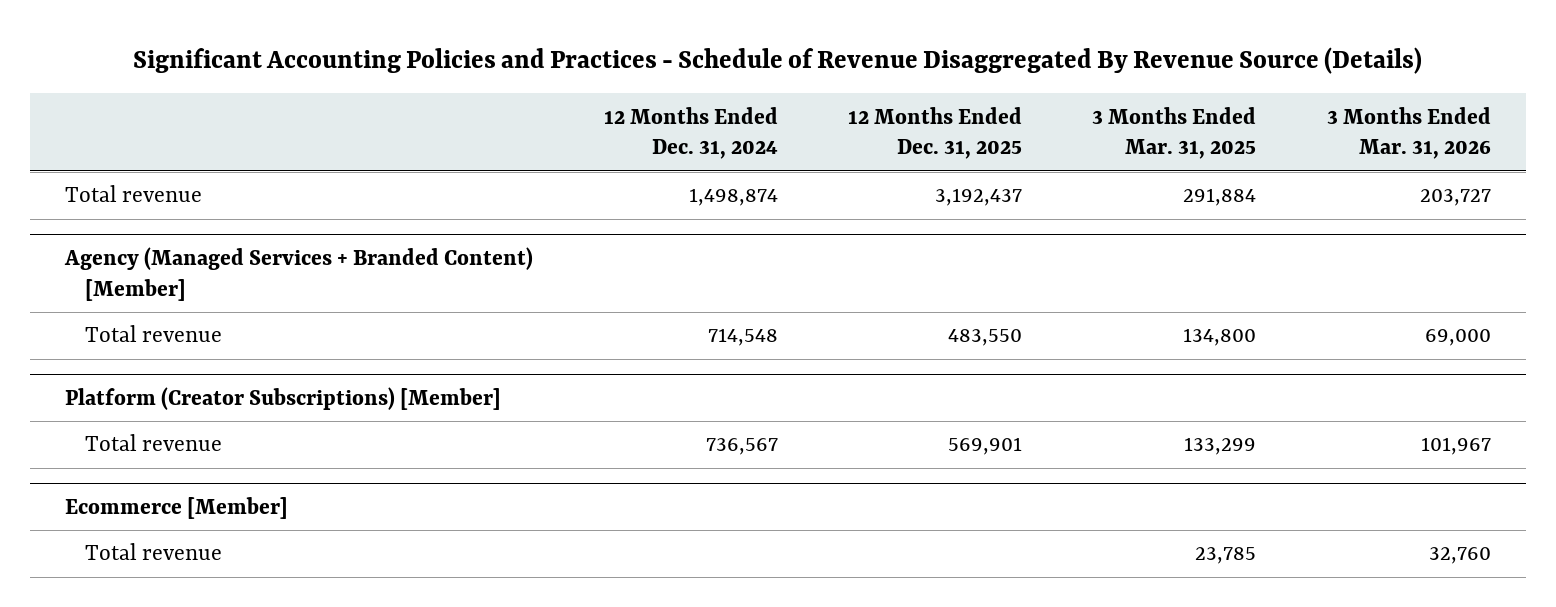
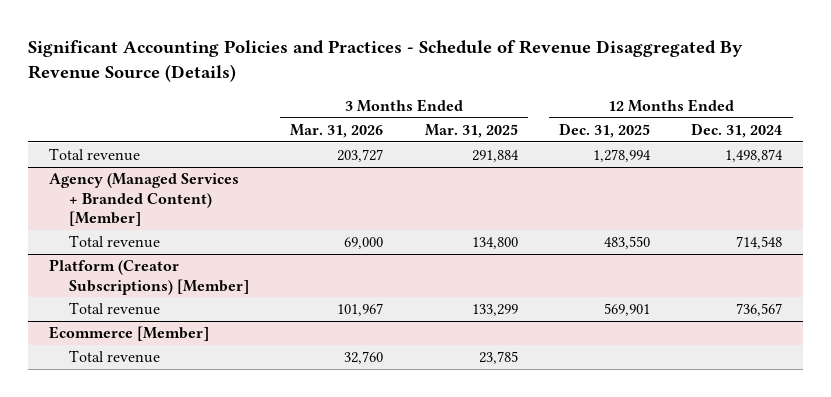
[935,188,1023,207] 3,192,437 -> [592,149,651,163] 1,278,994

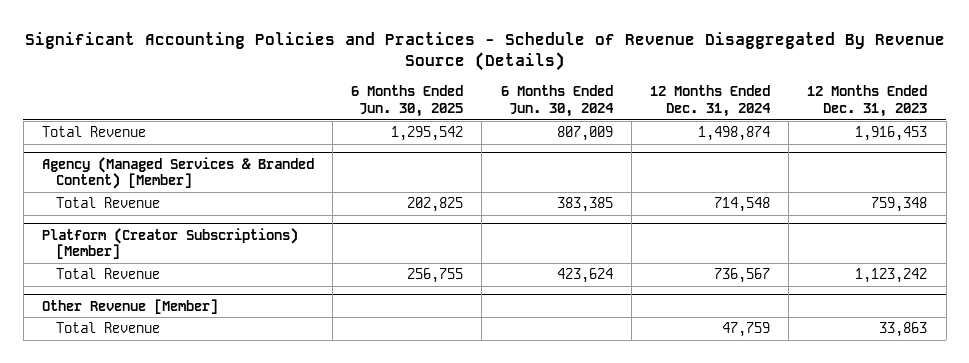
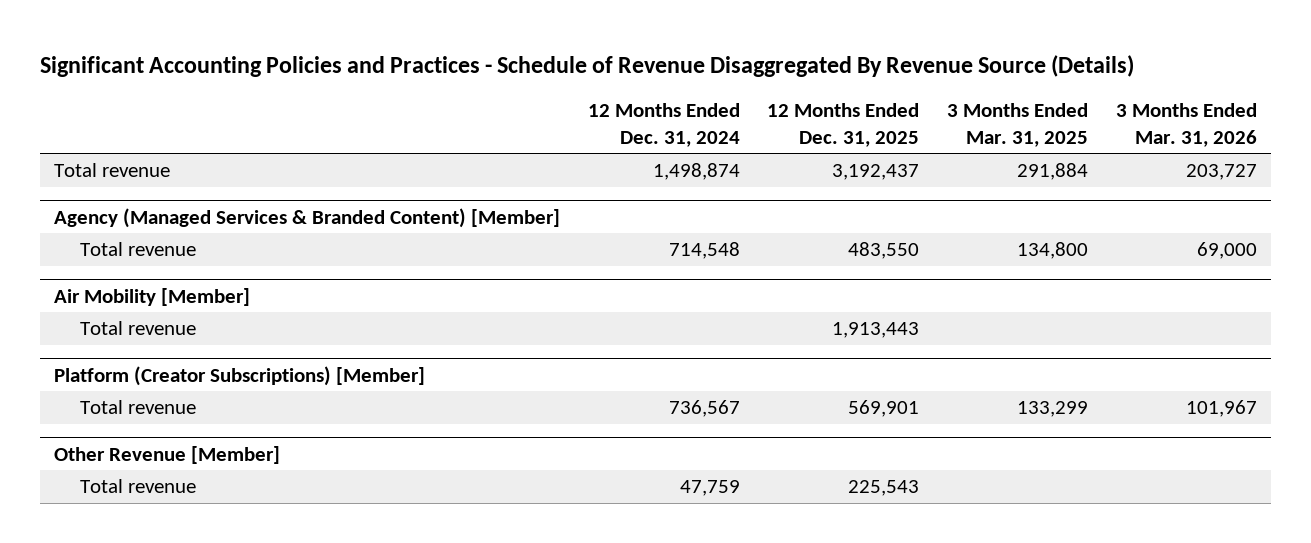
[351,85,464,118] 6 Months Ended Jun. 30, 2025 -> none
[500,85,614,118] 6 Months Ended Jun. 30, 2024 -> none
[807,85,928,118] 12 Months Ended Dec. 31, 2023 -> none
none -> [767,102,920,147] 12 Months Ended Dec. 31, 2025
none -> [947,102,1089,147] 3 Months Ended Mar. 31, 2025
none -> [1115,102,1257,147] 3 Months Ended Mar. 31, 2026
[41,126,146,138] Total Revenue -> [53,163,170,178] Total revenue
[55,197,160,209] Total Revenue -> [79,242,196,257] Total revenue
none -> [53,287,250,306] Air Mobility [Member]
none -> [79,321,196,336] Total revenue
[55,268,160,280] Total Revenue -> [79,400,196,415] Total revenue
[55,322,160,334] Total Revenue -> [79,479,196,494] Total revenue

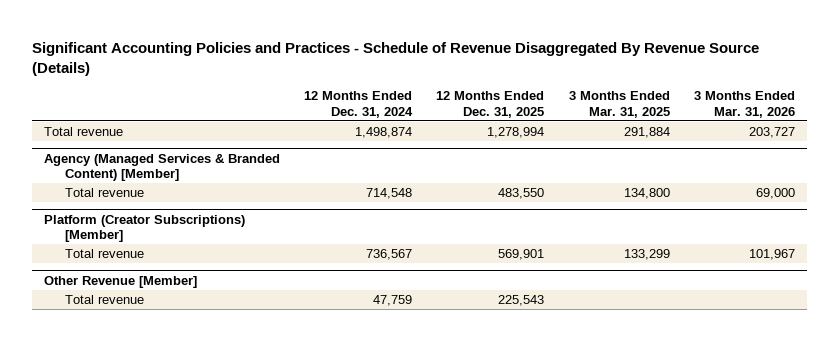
[832,164,920,181] 3,192,437 -> [487,126,545,138] 1,278,994
[53,287,250,306] Air Mobility [Member] -> none
[79,321,196,336] Total revenue -> none

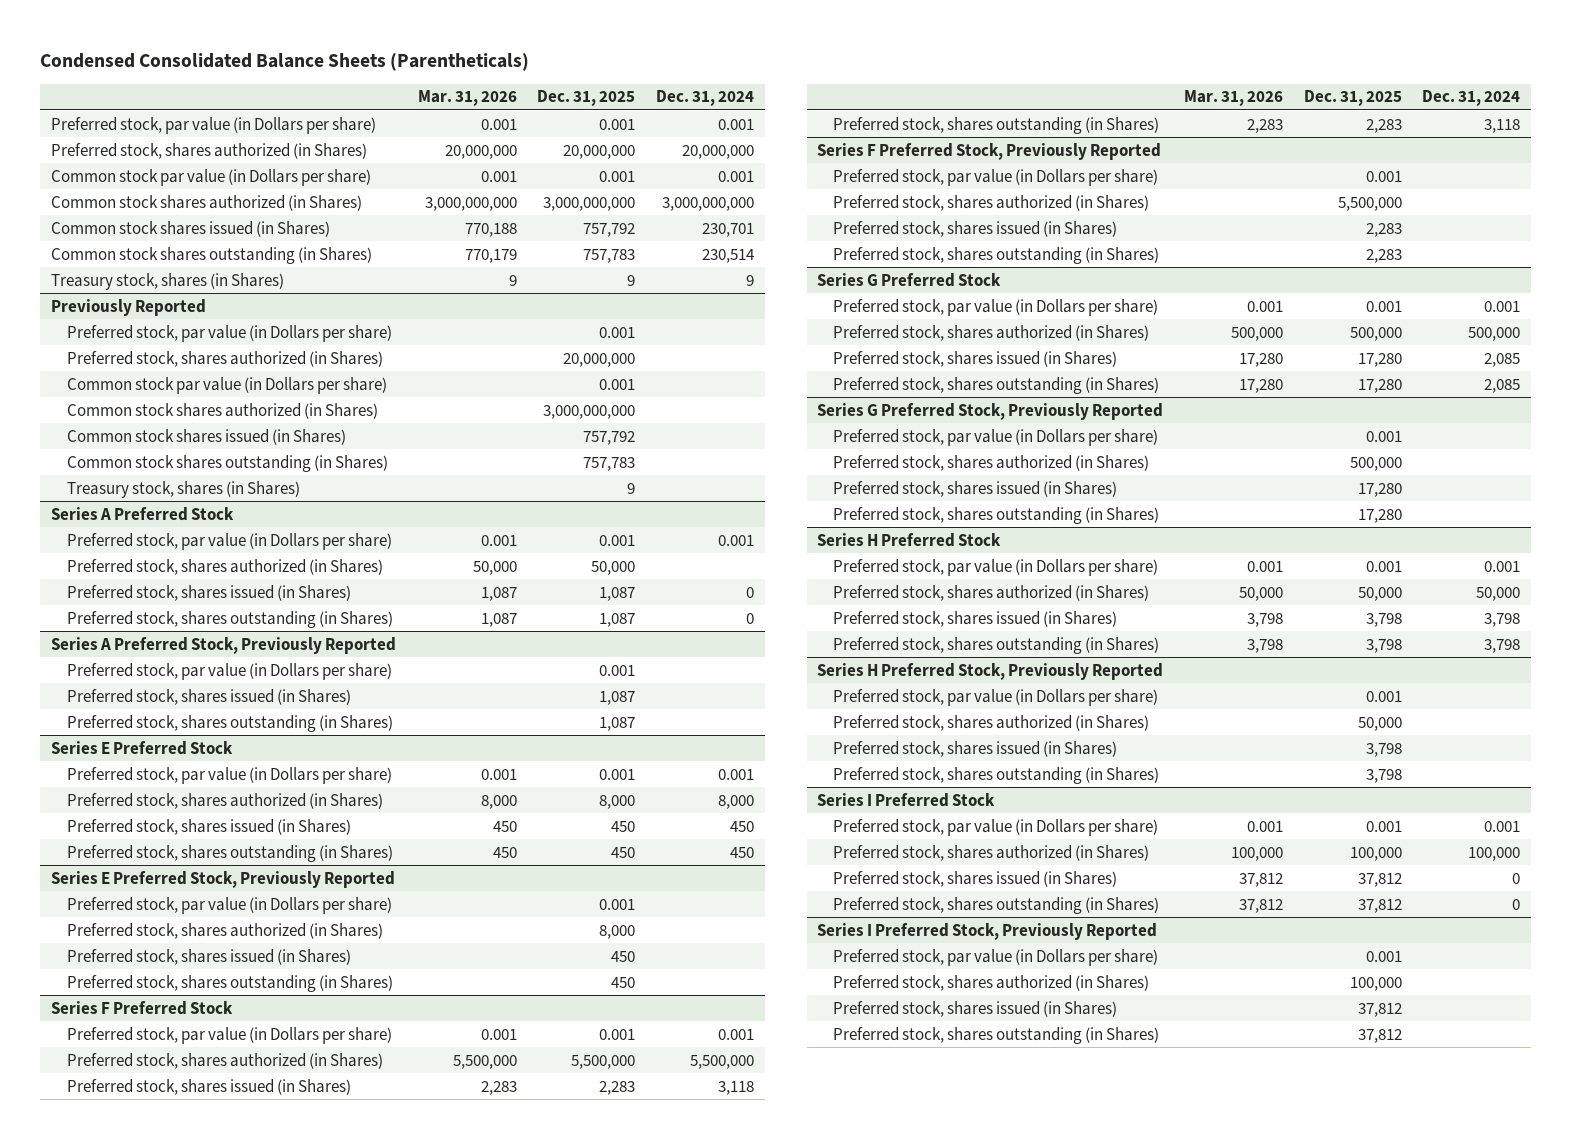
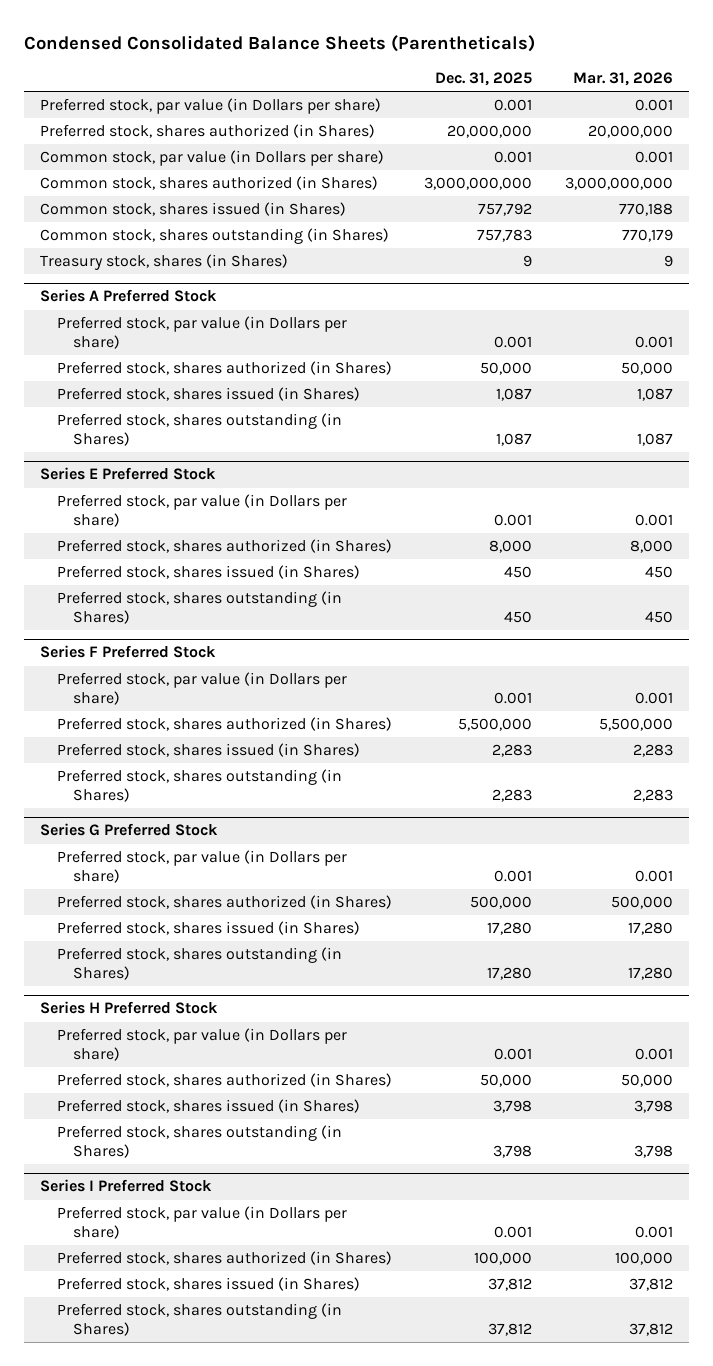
[656,90,755,107] Dec. 31, 2024 -> none
[50,168,371,186] Common stock par value (in Dollars per share) -> [40,150,385,167] Common stock, par value (in Dollars per share)
[50,194,362,211] Common stock shares authorized (in Shares) -> [40,176,379,191] Common stock, shares authorized (in Shares)
[50,220,330,237] Common stock shares issued (in Shares) -> [40,202,347,217] Common stock, shares issued (in Shares)
[50,246,372,264] Common stock shares outstanding (in Shares) -> [40,228,390,245] Common stock, shares outstanding (in Shares)
[50,298,206,316] Previously Reported -> none
[66,324,392,342] Preferred stock, par value (in Dollars per share) -> none
[66,350,383,367] Preferred stock, shares authorized (in Shares) -> none
[66,376,387,394] Common stock par value (in Dollars per share) -> none
[66,402,378,419] Common stock shares authorized (in Shares) -> none
[66,428,346,445] Common stock shares issued (in Shares) -> none
[66,454,388,472] Common stock shares outstanding (in Shares) -> none
[66,480,300,498] Treasury stock, shares (in Shares) -> none
[50,636,396,654] Series A Preferred Stock, Previously Reported -> none
[66,662,392,680] Preferred stock, par value (in Dollars per share) -> none
[66,688,351,705] Preferred stock, shares issued (in Shares) -> none
[66,714,393,732] Preferred stock, shares outstanding (in Shares) -> none
[50,870,395,888] Series E Preferred Stock, Previously Reported -> none
[66,896,392,914] Preferred stock, par value (in Dollars per share) -> none
[66,922,383,939] Preferred stock, shares authorized (in Shares) -> none
[66,948,351,965] Preferred stock, shares issued (in Shares) -> none
[66,974,393,992] Preferred stock, shares outstanding (in Shares) -> none
[817,142,1162,160] Series F Preferred Stock, Previously Reported -> none
[832,168,1158,186] Preferred stock, par value (in Dollars per share) -> none
[832,194,1149,211] Preferred stock, shares authorized (in Shares) -> none
[832,220,1117,237] Preferred stock, shares issued (in Shares) -> none
[832,246,1159,264] Preferred stock, shares outstanding (in Shares) -> none
[817,402,1164,420] Series G Preferred Stock, Previously Reported -> none
[832,428,1158,446] Preferred stock, par value (in Dollars per share) -> none
[832,454,1149,471] Preferred stock, shares authorized (in Shares) -> none
[832,480,1117,497] Preferred stock, shares issued (in Shares) -> none
[832,506,1159,524] Preferred stock, shares outstanding (in Shares) -> none
[817,662,1164,680] Series H Preferred Stock, Previously Reported -> none
[832,688,1158,706] Preferred stock, par value (in Dollars per share) -> none
[832,714,1149,731] Preferred stock, shares authorized (in Shares) -> none
[832,740,1117,757] Preferred stock, shares issued (in Shares) -> none
[832,766,1159,784] Preferred stock, shares outstanding (in Shares) -> none
[817,922,1158,940] Series I Preferred Stock, Previously Reported -> none
[832,948,1158,966] Preferred stock, par value (in Dollars per share) -> none
[832,974,1149,991] Preferred stock, shares authorized (in Shares) -> none
[832,1000,1117,1017] Preferred stock, shares issued (in Shares) -> none
[832,1026,1159,1044] Preferred stock, shares outstanding (in Shares) -> none

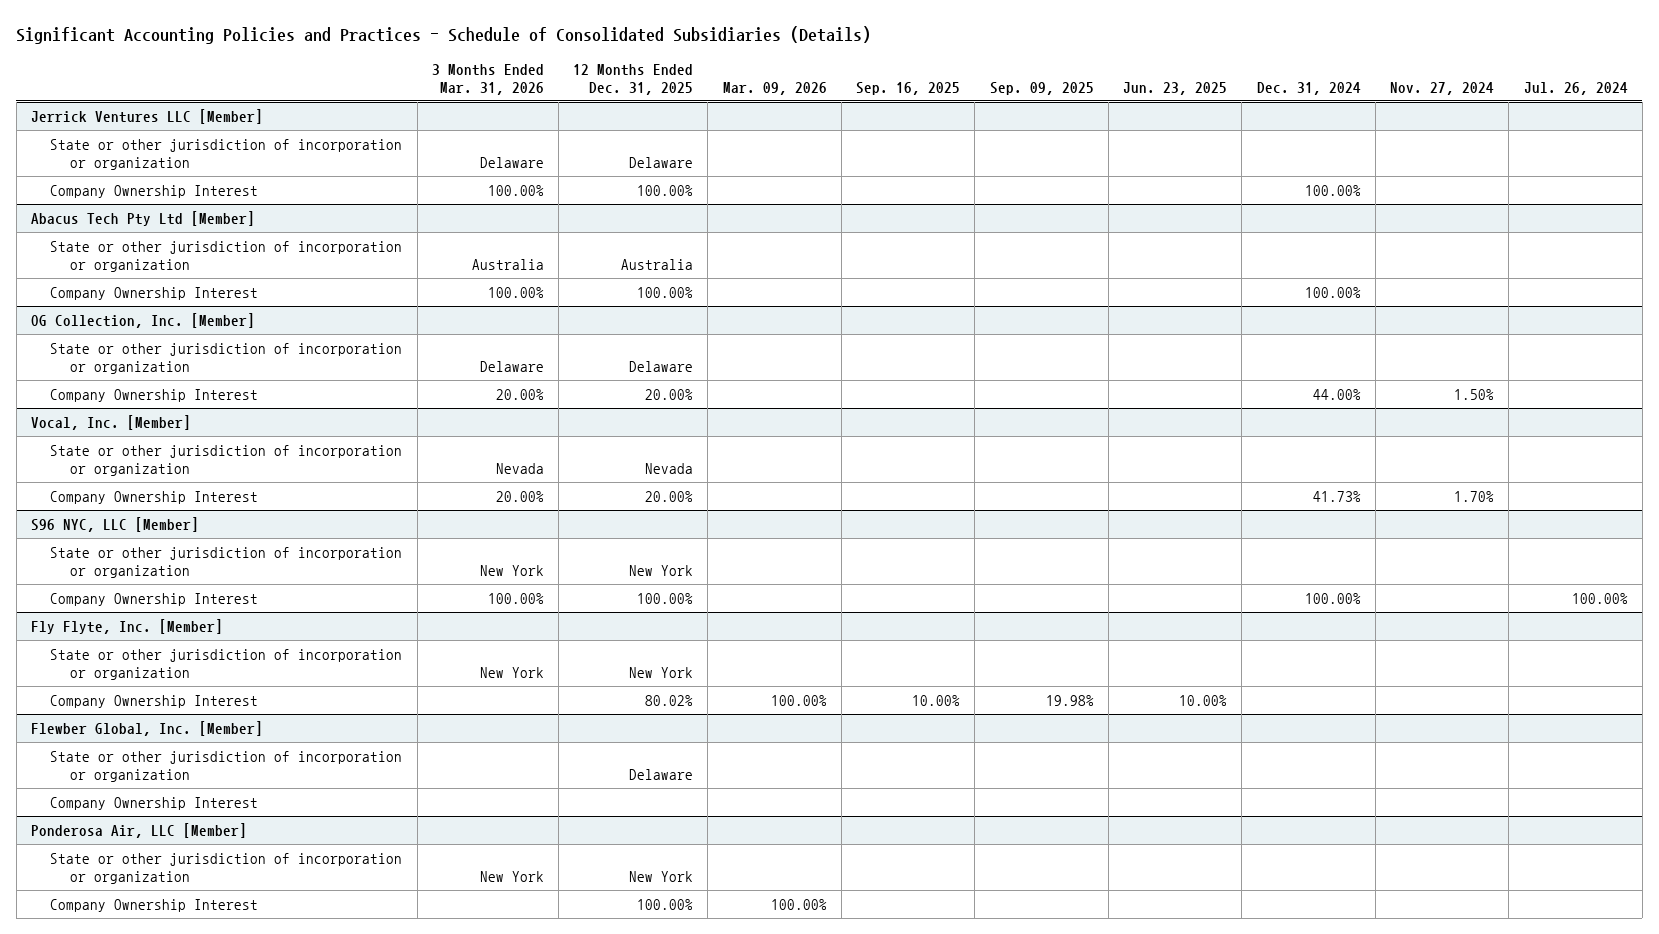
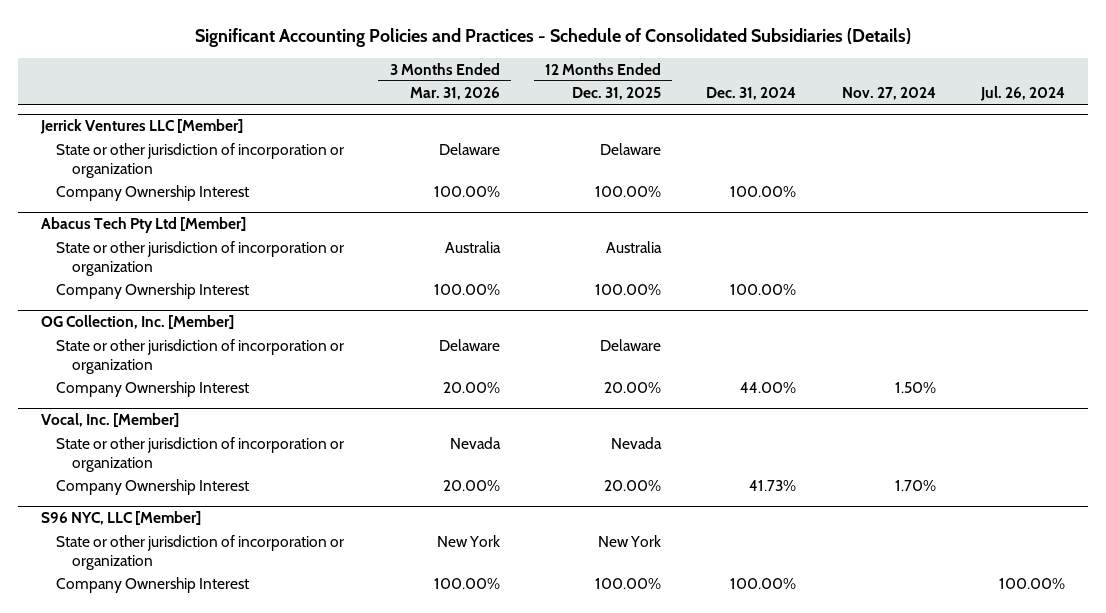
[722,81,827,95] Mar. 09, 2026 -> none
[856,81,961,95] Sep. 16, 2025 -> none
[989,81,1094,95] Sep. 09, 2025 -> none
[1123,81,1228,95] Jun. 23, 2025 -> none
[30,618,223,634] Fly Flyte, Inc. [Member] -> none
[50,648,403,680] State or other jurisdiction of incorporation or organization -> none
[50,694,259,708] Company Ownership Interest -> none
[30,720,263,736] Flewber Global, Inc. [Member] -> none
[50,750,403,782] State or other jurisdiction of incorporation or organization -> none
[50,796,259,810] Company Ownership Interest -> none
[30,822,247,838] Ponderosa Air, LLC [Member] -> none
[50,852,403,884] State or other jurisdiction of incorporation or organization -> none
[50,898,259,912] Company Ownership Interest -> none

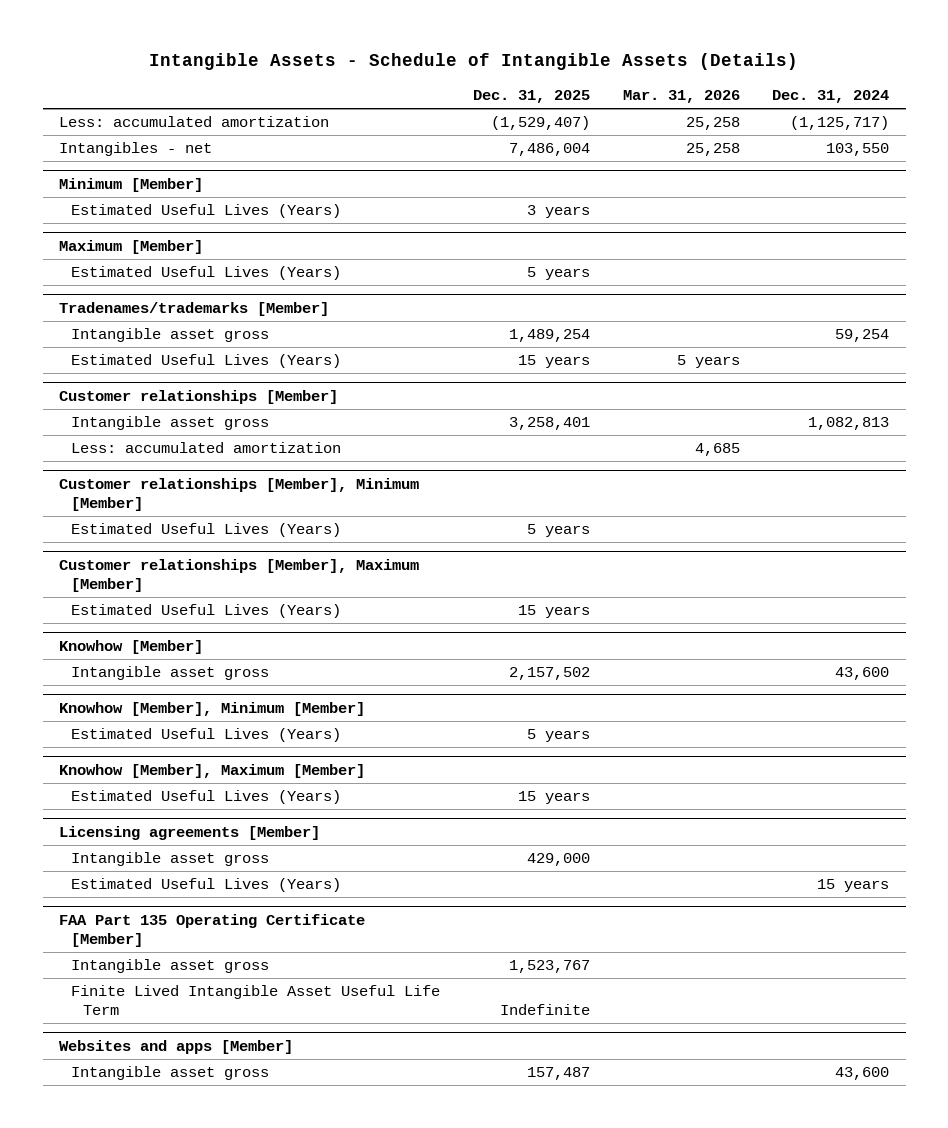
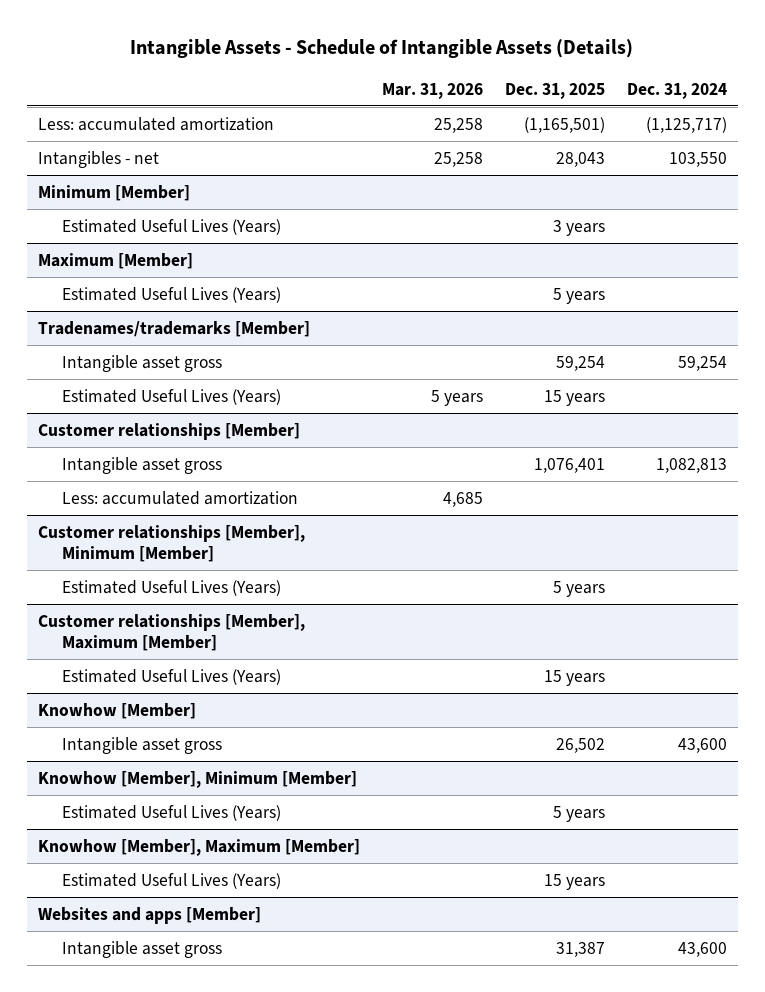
[490,116,590,131] (1,529,407) -> [523,116,605,133] (1,165,501)
[508,143,590,157] 7,486,004 -> [555,151,605,167] 28,043
[508,329,590,343] 1,489,254 -> [555,355,605,371] 59,254
[508,417,590,431] 3,258,401 -> [533,457,605,473] 1,076,401
[508,667,590,681] 2,157,502 -> [555,737,605,753] 26,502
[58,825,320,840] Licensing agreements [Member] -> none
[71,852,270,867] Intangible asset gross -> none
[71,878,342,893] Estimated Useful Lives (Years) -> none
[58,913,365,947] FAA Part 135 Operating Certificate [Member] -> none
[71,959,270,974] Intangible asset gross -> none
[71,985,441,1016] Finite Lived Intangible Asset Useful Life Term -> none
[526,1067,590,1081] 157,487 -> [555,941,605,957] 31,387

